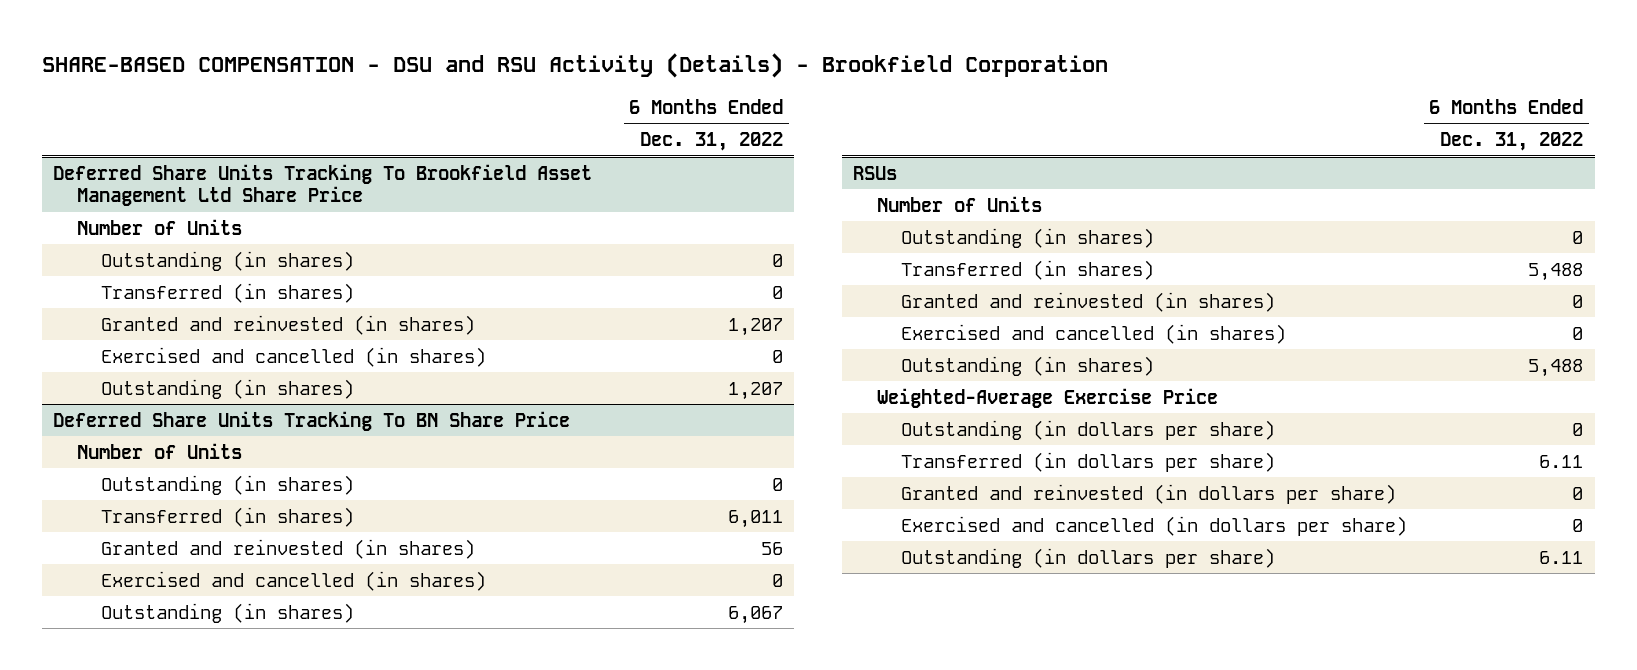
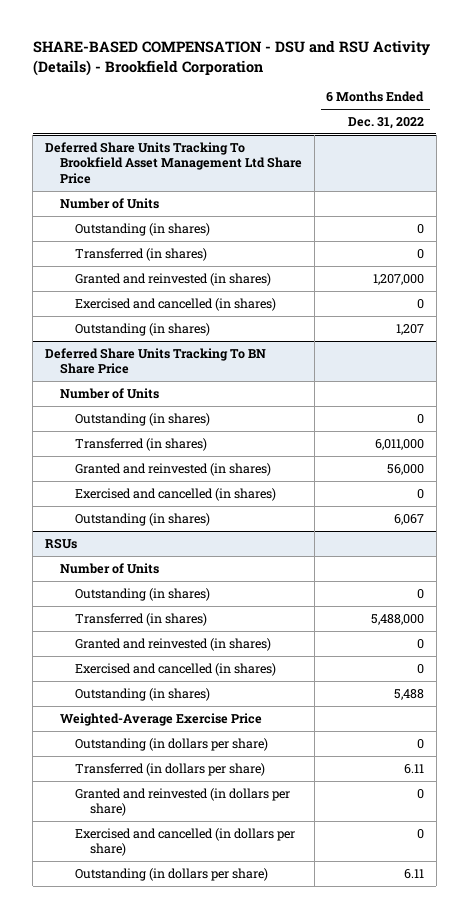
[728,317,784,336] 1,207 -> [372,273,424,285] 1,207,000
[728,509,784,528] 6,011 -> [374,438,424,450] 6,011,000
[761,541,784,555] 56 -> [386,463,424,475] 56,000
[1528,262,1584,281] 5,488 -> [370,613,424,625] 5,488,000

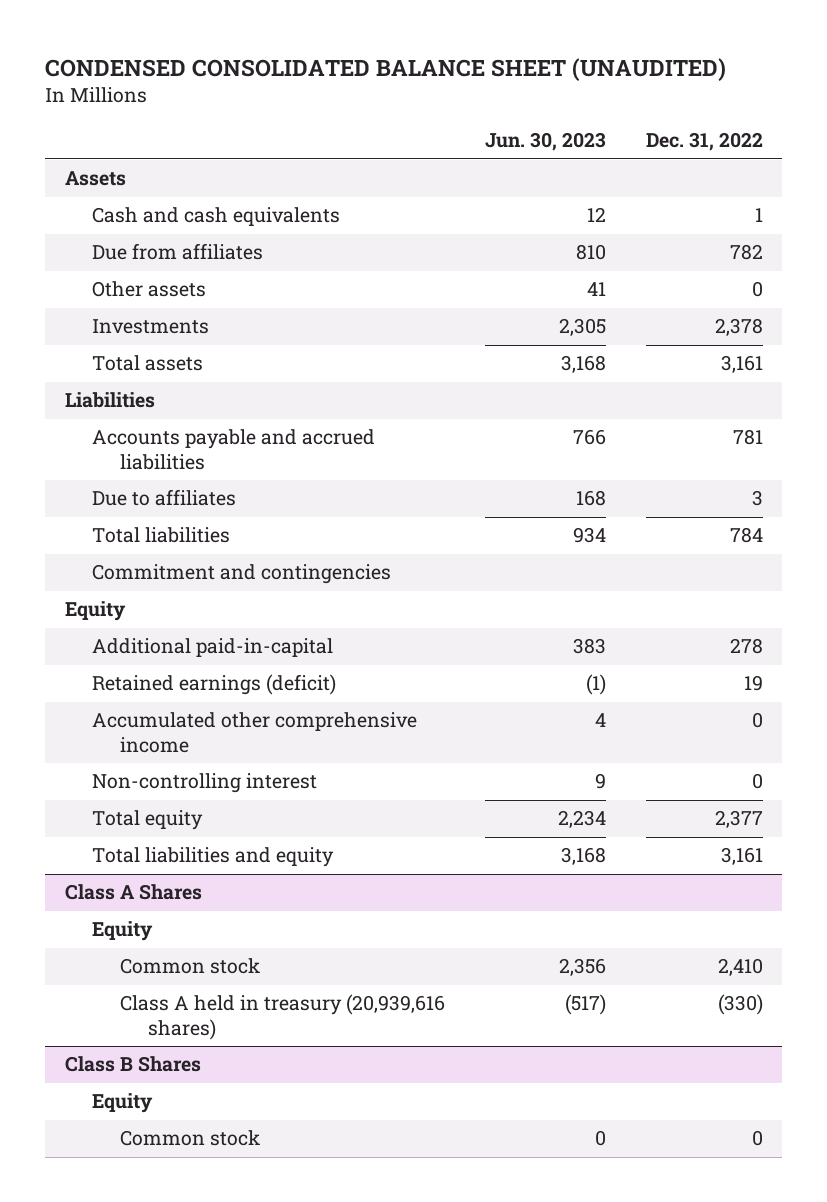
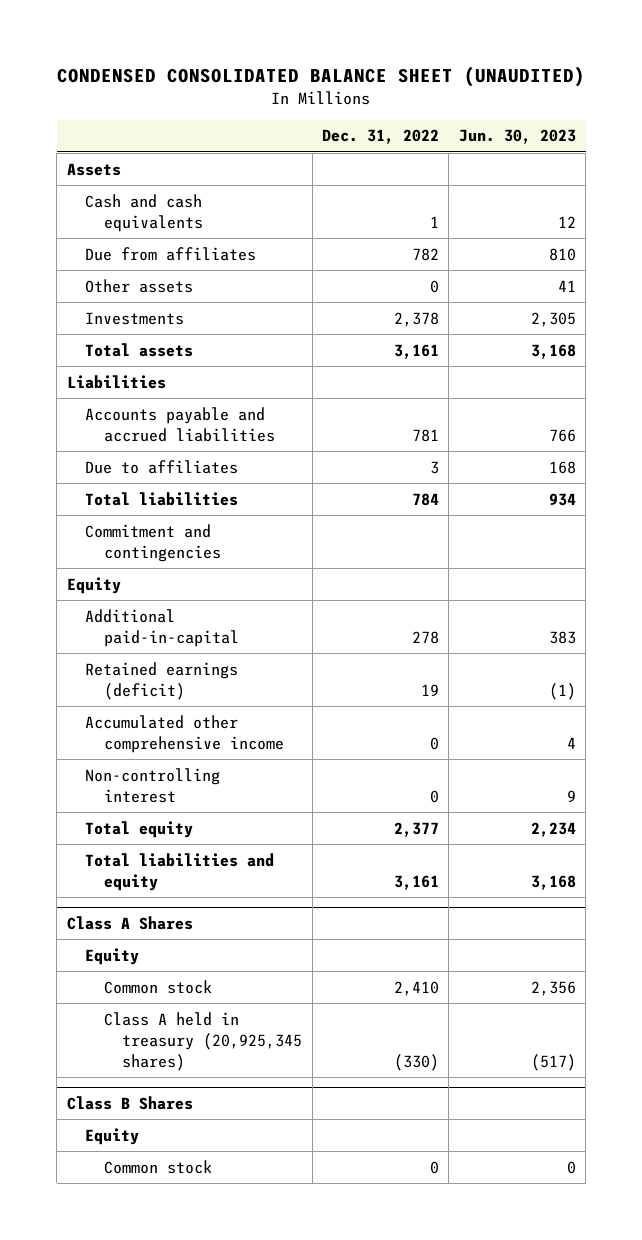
[120,994,446,1041] Class A held in treasury (20,939,616 shares) -> [103,1011,303,1071] Class A held in treasury (20,925,345 shares)

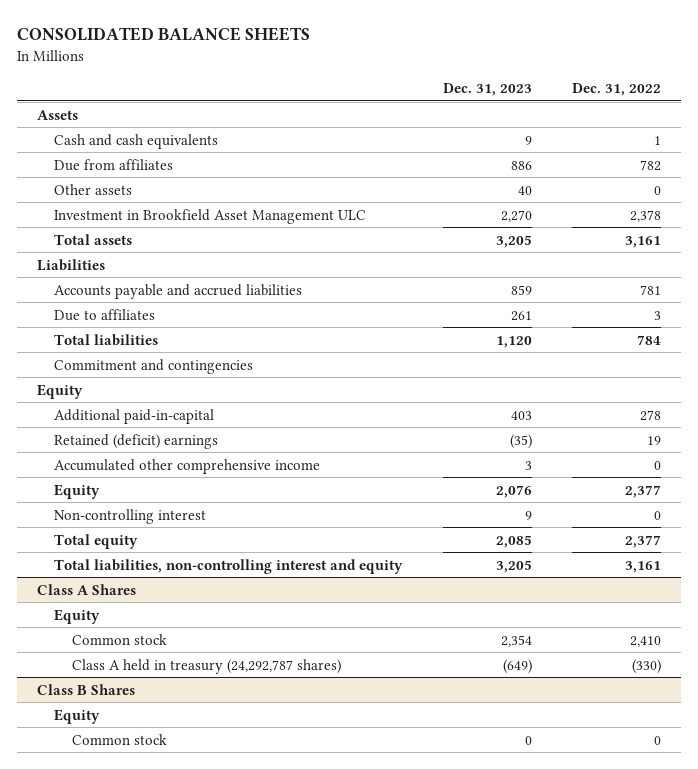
[57,65,586,87] CONDENSED CONSOLIDATED BALANCE SHEET (UNAUDITED) -> [16,27,310,42] CONSOLIDATED BALANCE SHEETS
[458,129,576,145] Jun. 30, 2023 -> none
none -> [442,83,532,97] Dec. 31, 2023
[85,311,185,325] Investments -> [54,208,367,224] Investment in Brookfield Asset Management ULC
[85,661,239,700] Retained earnings (deficit) -> [54,433,219,449] Retained (deficit) earnings
none -> [54,483,101,499] Equity
[85,852,275,891] Total liabilities and equity -> [54,558,404,574] Total liabilities, non-controlling interest and equity
[103,1011,303,1071] Class A held in treasury (20,925,345 shares) -> [71,658,341,674] Class A held in treasury (24,292,787 shares)

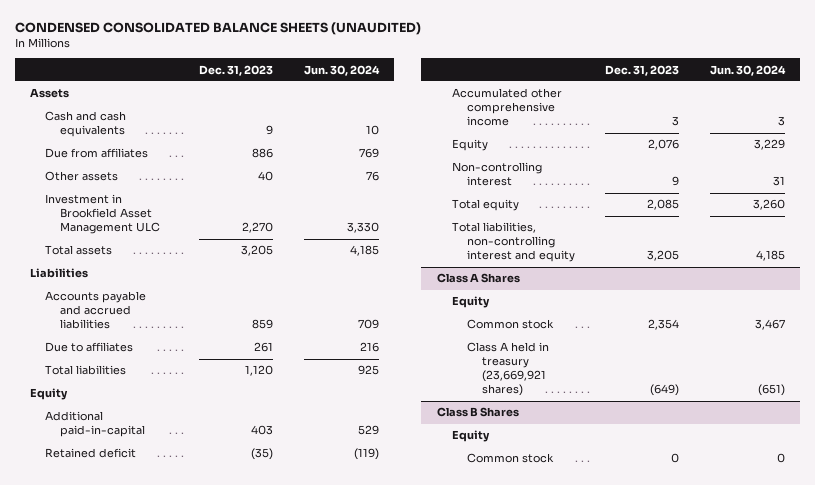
[16,27,310,42] CONSOLIDATED BALANCE SHEETS -> [15,22,422,36] CONDENSED CONSOLIDATED BALANCE SHEETS (UNAUDITED)
[572,83,662,97] Dec. 31, 2022 -> none
none -> [303,64,380,76] Jun. 30, 2024
[54,358,254,374] Commitment and contingencies -> none
[54,433,219,449] Retained (deficit) earnings -> [45,448,137,459] Retained deficit
[71,658,341,674] Class A held in treasury (24,292,787 shares) -> [466,342,549,397] Class A held in treasury (23,669,921 shares)

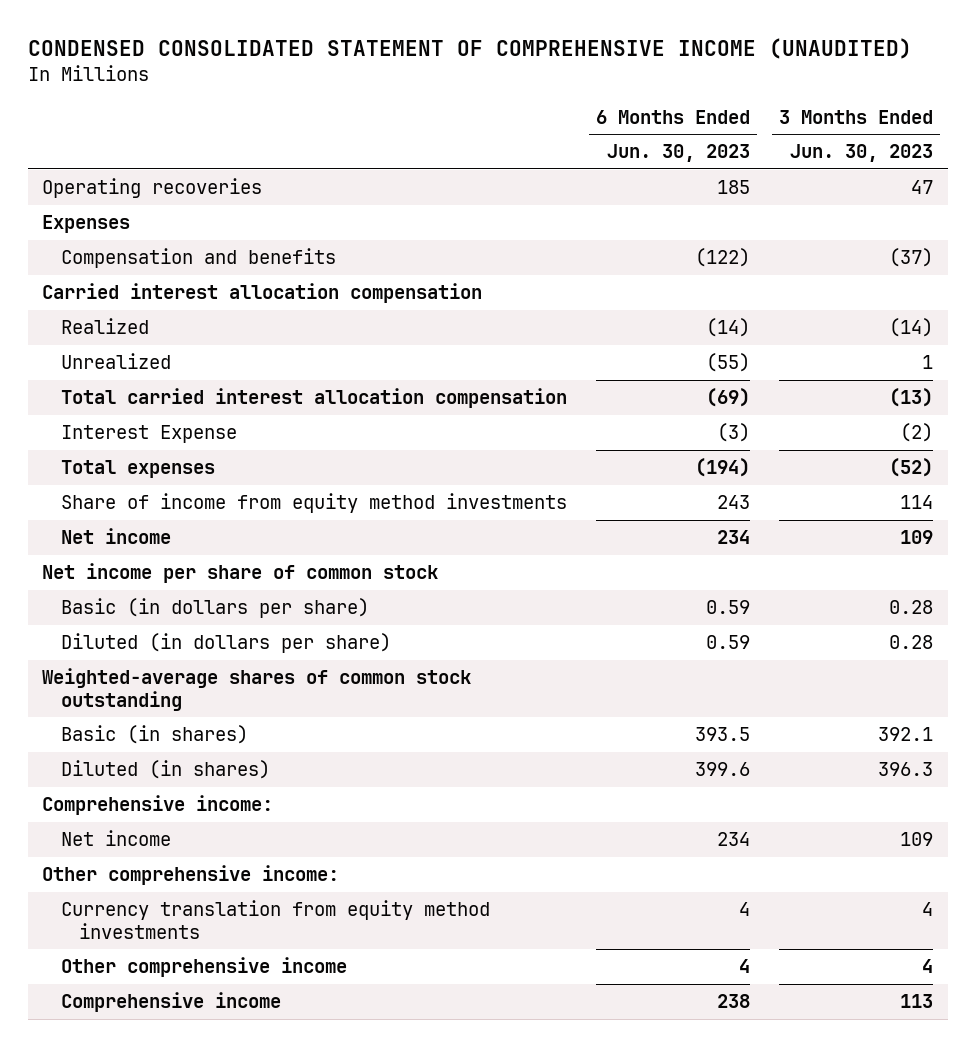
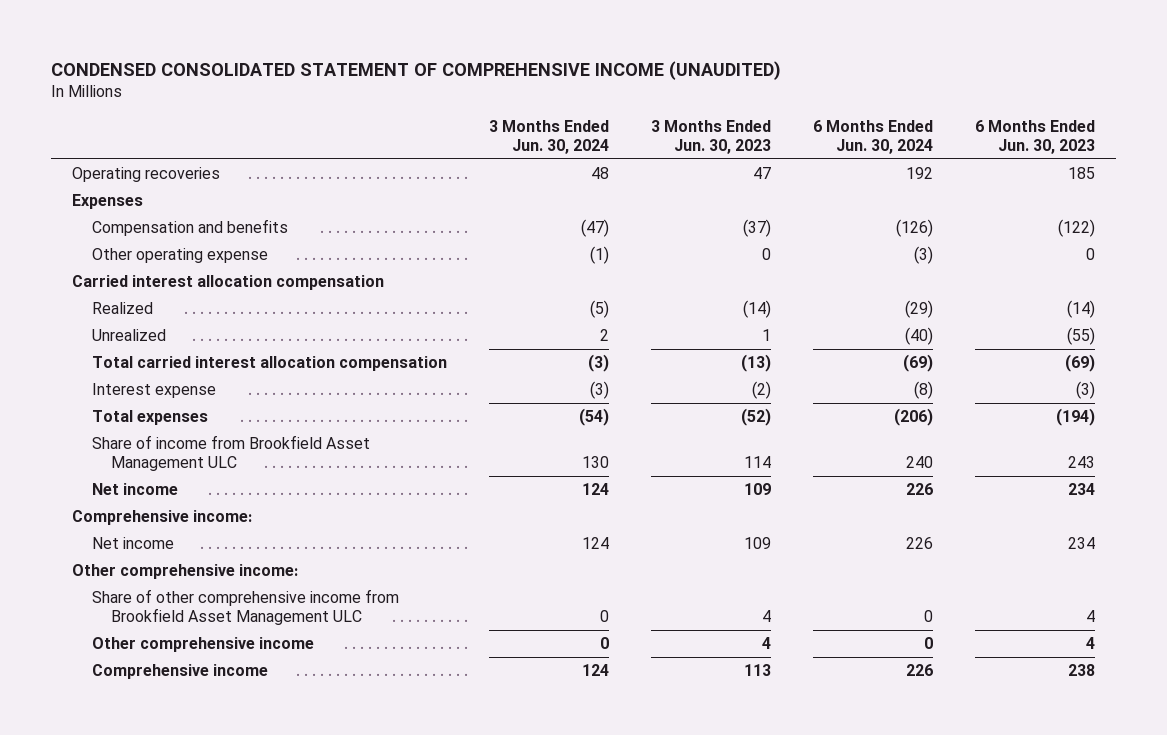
none -> [488,120,609,154] 3 Months Ended Jun. 30, 2024
none -> [812,120,933,154] 6 Months Ended Jun. 30, 2024
none -> [91,248,268,264] Other operating expense
[60,425,237,444] Interest Expense -> [91,383,216,399] Interest expense
[60,493,567,514] Share of income from equity method investments -> [91,435,370,471] Share of income from Brookfield Asset Management ULC
[42,563,439,584] Net income per share of common stock -> none
[60,598,369,619] Basic (in dollars per share) -> none
[60,633,391,654] Diluted (in dollars per share) -> none
[42,668,472,711] Weighted-average shares of common stock outstanding -> none
[60,725,248,745] Basic (in shares) -> none
[60,760,270,780] Diluted (in shares) -> none
[60,900,490,939] Currency translation from equity method investments -> none
none -> [91,589,399,625] Share of other comprehensive income from Brookfield Asset Management ULC

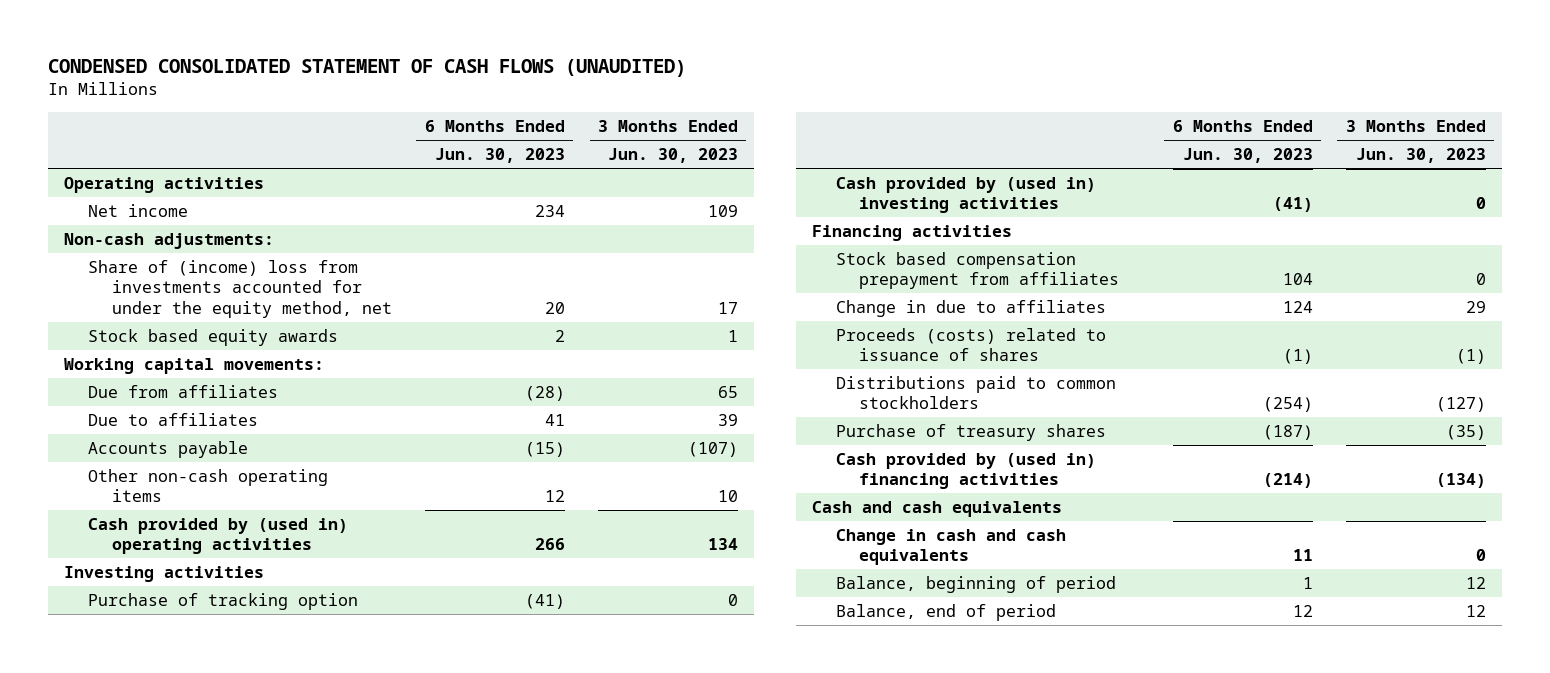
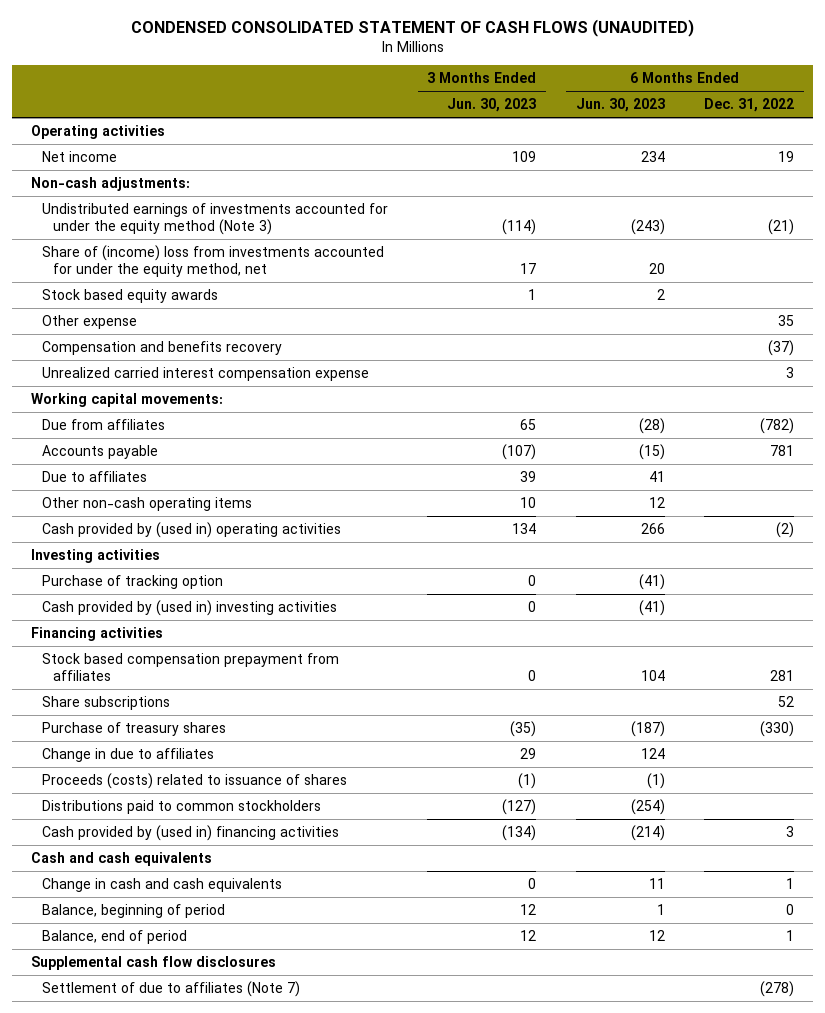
none -> [703,98,794,113] Dec. 31, 2022
none -> [42,202,389,236] Undistributed earnings of investments accounted for under the equity method (Note 3)
none -> [42,314,138,329] Other expense
none -> [42,340,283,355] Compensation and benefits recovery
none -> [42,366,370,381] Unrealized carried interest compensation expense
[87,412,258,426] Due to affiliates -> [42,470,148,482] Due to affiliates
none -> [42,695,171,710] Share subscriptions
[835,423,1106,441] Purchase of treasury shares -> [42,721,227,736] Purchase of treasury shares
none -> [31,955,277,970] Supplemental cash flow disclosures
none -> [42,980,301,997] Settlement of due to affiliates (Note 7)

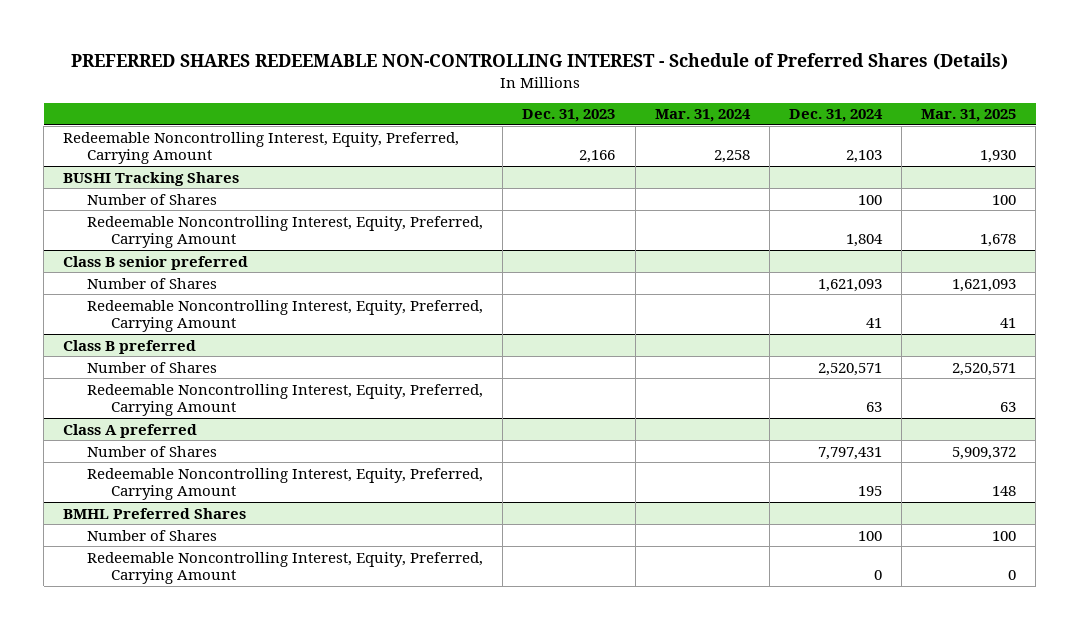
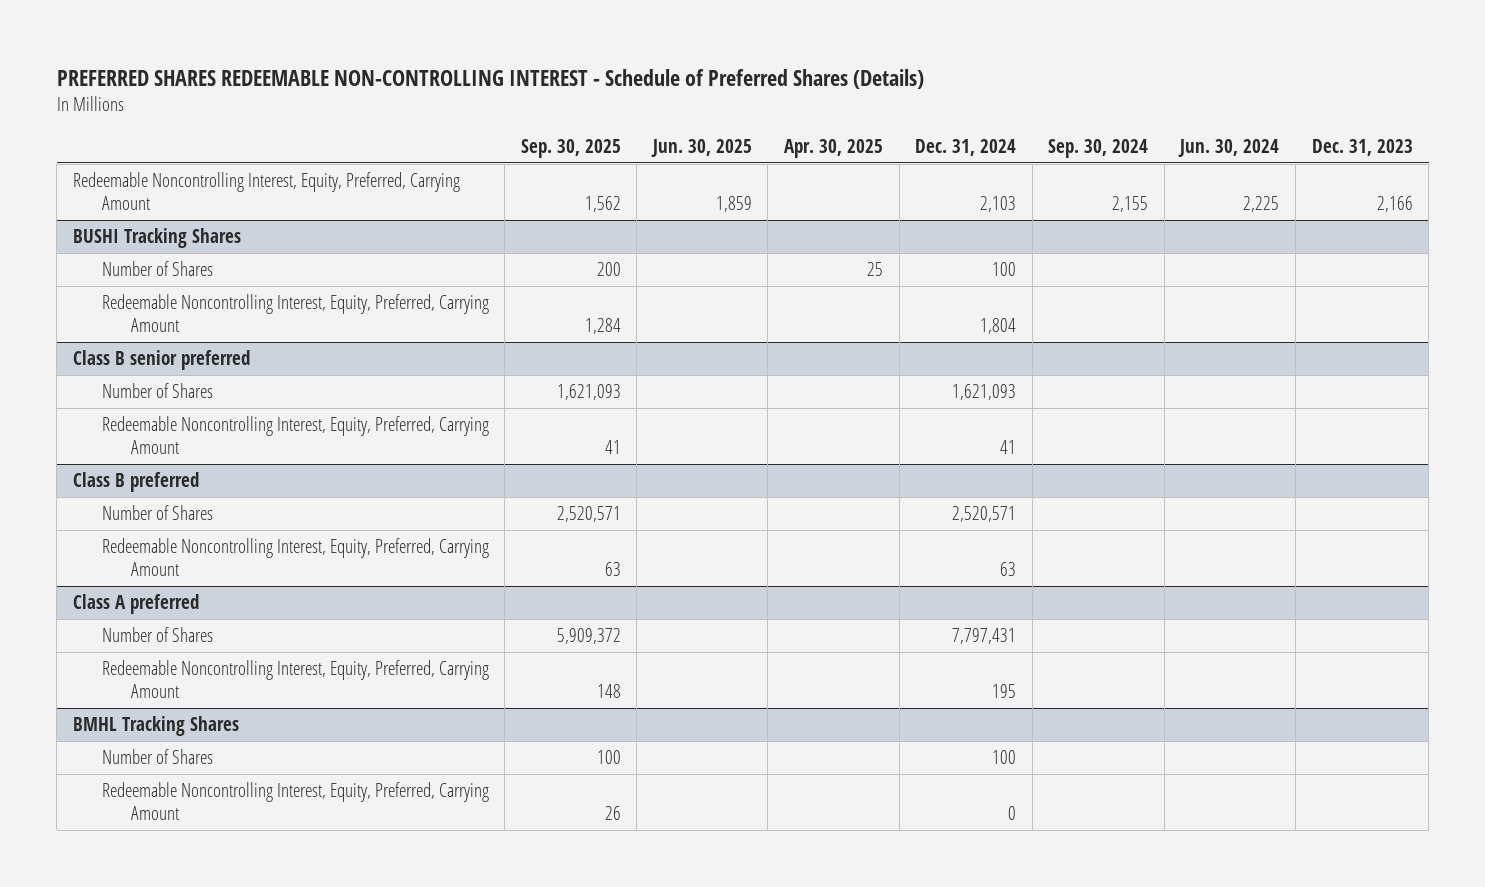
[654,109,751,123] Mar. 31, 2024 -> none
[921,109,1017,123] Mar. 31, 2025 -> none
none -> [520,139,621,159] Sep. 30, 2025
none -> [650,139,752,158] Jun. 30, 2025
none -> [784,139,884,159] Apr. 30, 2025
none -> [1048,139,1149,159] Sep. 30, 2024
none -> [1178,139,1280,158] Jun. 30, 2024
[63,507,247,519] BMHL Preferred Shares -> [72,716,239,737] BMHL Tracking Shares

